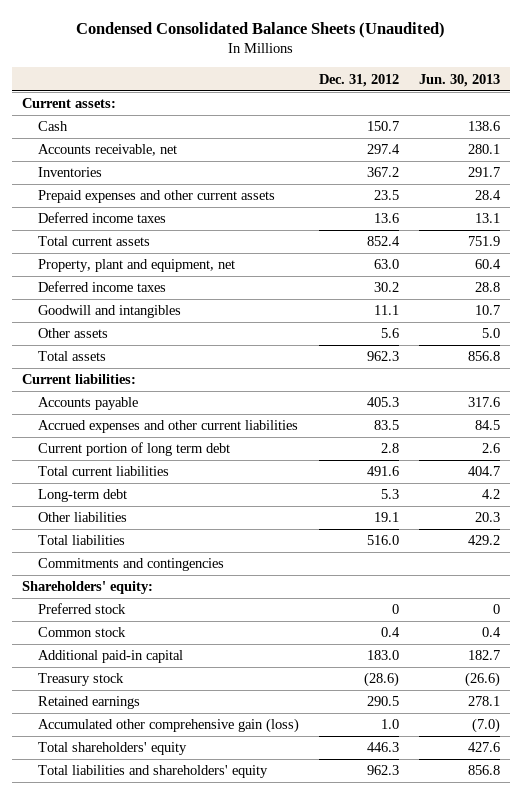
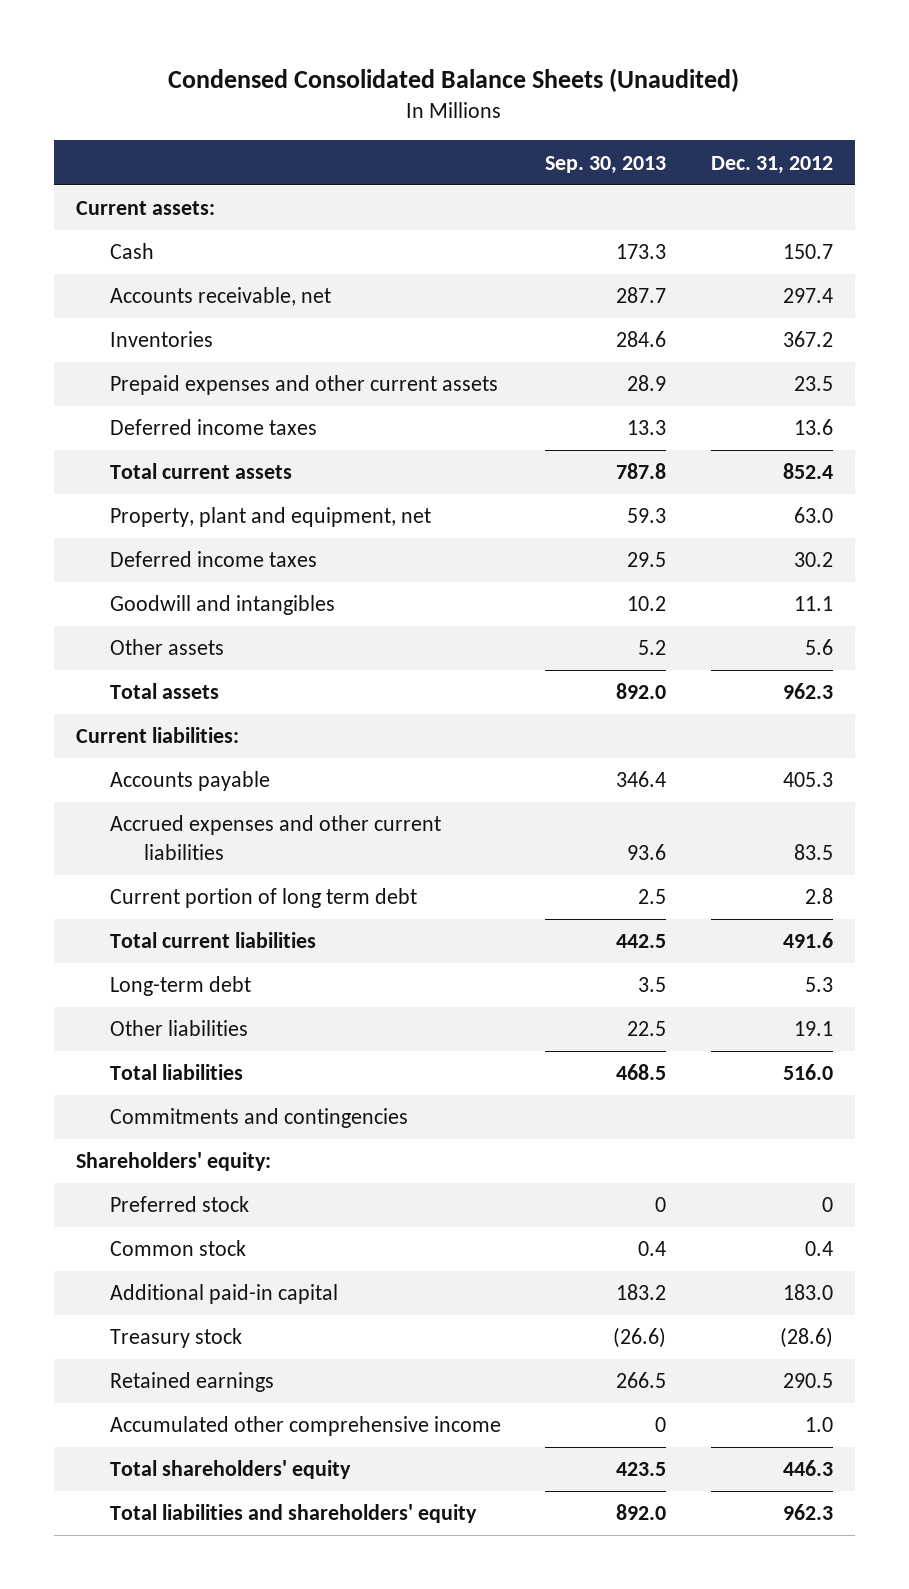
[419,73,501,87] Jun. 30, 2013 -> none
none -> [545,155,667,174] Sep. 30, 2013
[38,718,300,734] Accumulated other comprehensive gain (loss) -> [109,1416,501,1437] Accumulated other comprehensive income

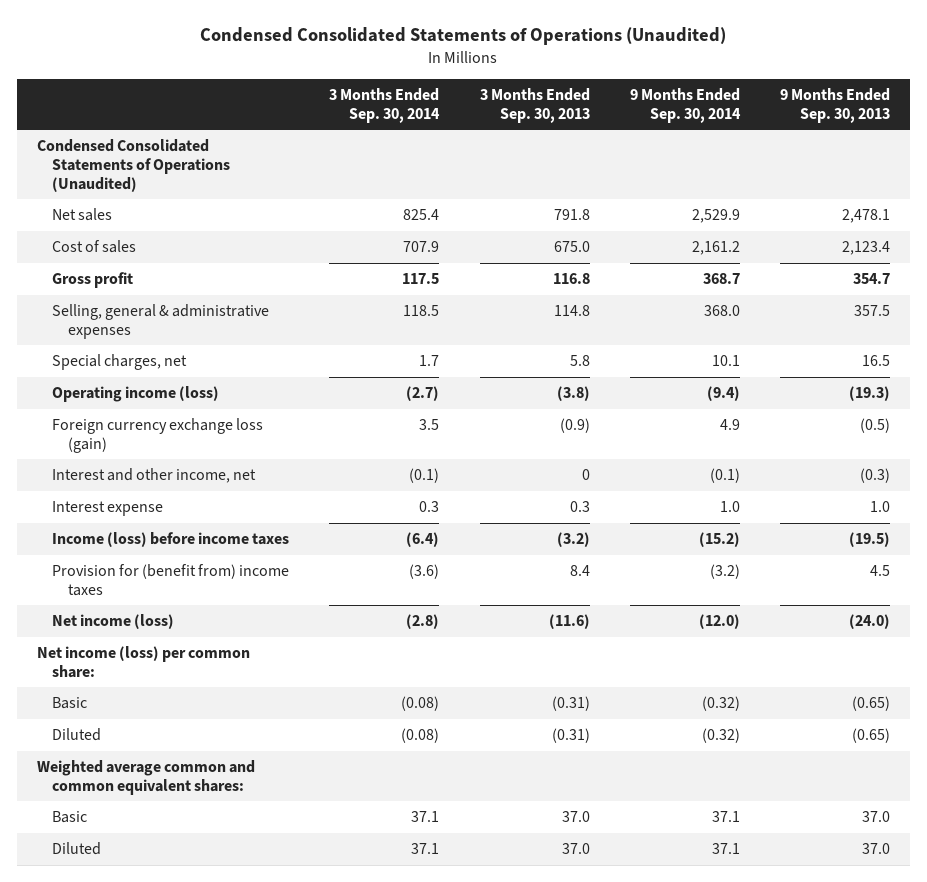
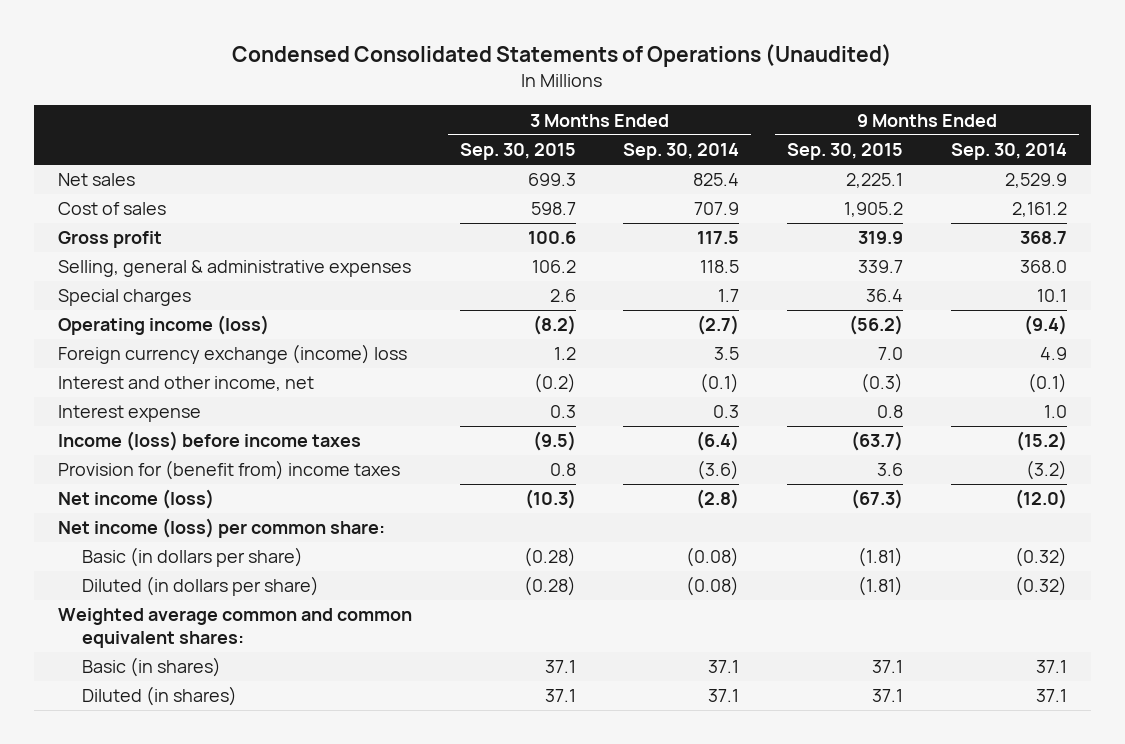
[479,88,590,123] 3 Months Ended Sep. 30, 2013 -> none
[780,88,891,123] 9 Months Ended Sep. 30, 2013 -> none
none -> [459,143,576,161] Sep. 30, 2015
none -> [787,143,904,161] Sep. 30, 2015
[36,139,231,192] Condensed Consolidated Statements of Operations (Unaudited) -> none
[52,354,188,371] Special charges, net -> [58,289,192,307] Special charges
[52,418,264,453] Foreign currency exchange loss (gain) -> [58,344,408,365] Foreign currency exchange (income) loss
[52,697,88,710] Basic -> [82,547,304,568] Basic (in dollars per share)
[52,728,102,742] Diluted -> [82,576,320,597] Diluted (in dollars per share)
[52,811,88,824] Basic -> [82,657,222,678] Basic (in shares)
[52,842,102,856] Diluted -> [82,686,238,707] Diluted (in shares)

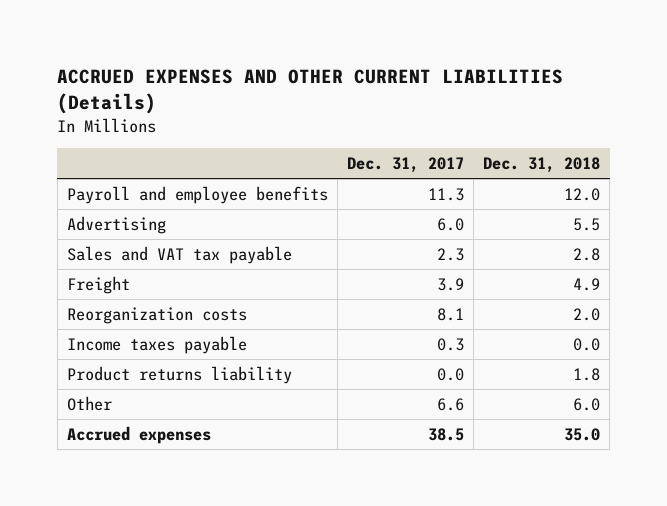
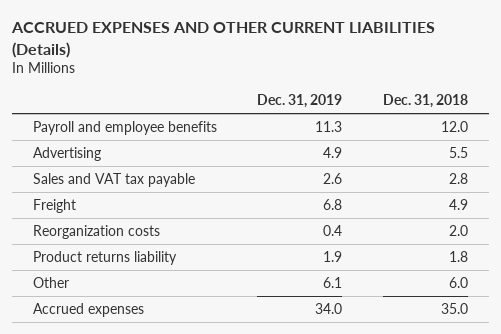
[347,157,465,174] Dec. 31, 2017 -> none
none -> [257,93,343,108] Dec. 31, 2019
[66,335,247,354] Income taxes payable -> none

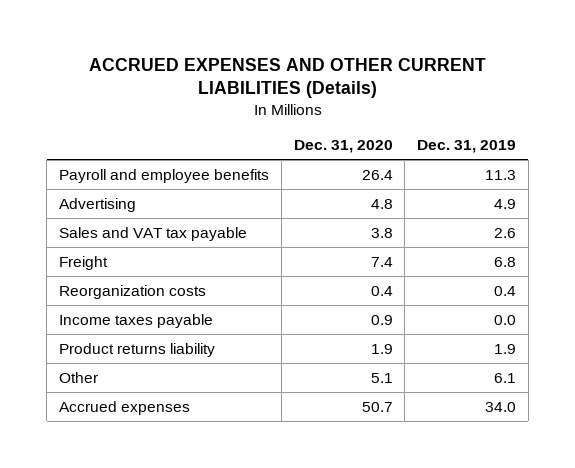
[383,93,469,108] Dec. 31, 2018 -> none
none -> [293,140,393,154] Dec. 31, 2020
none -> [59,313,214,328] Income taxes payable

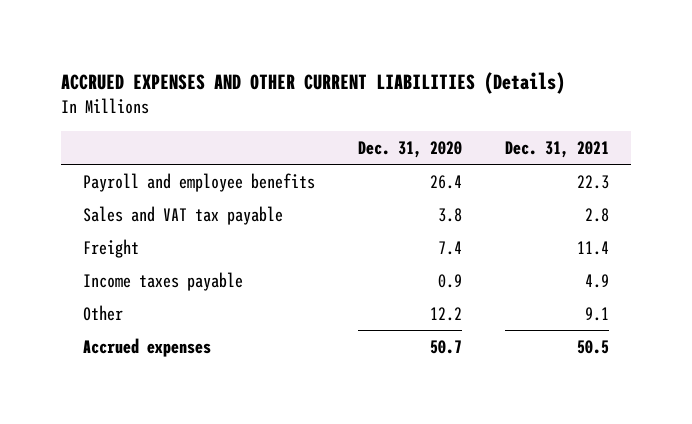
[417,140,517,154] Dec. 31, 2019 -> none
none -> [505,140,610,158] Dec. 31, 2021
[59,197,137,212] Advertising -> none
[59,284,207,299] Reorganization costs -> none
[59,342,216,357] Product returns liability -> none
[370,372,393,383] 5.1 -> [429,306,462,321] 12.2

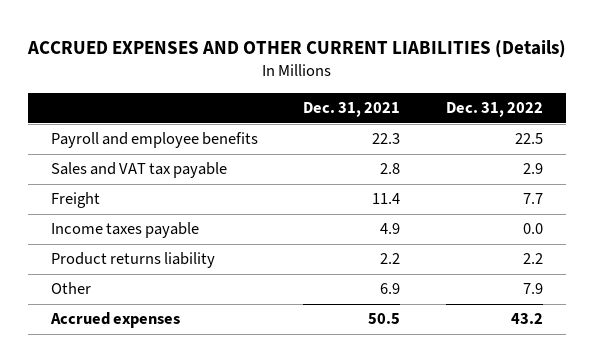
[357,140,462,158] Dec. 31, 2020 -> none
none -> [446,102,544,118] Dec. 31, 2022
none -> [50,252,215,269] Product returns liability
[585,306,610,321] 9.1 -> [380,283,401,295] 6.9

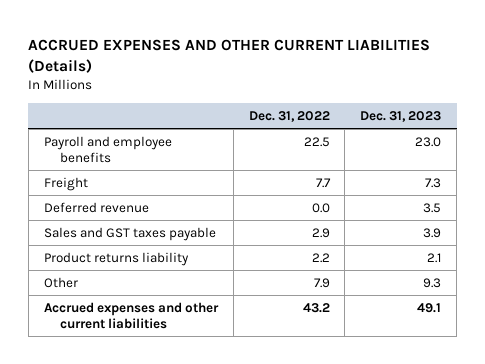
[303,102,401,118] Dec. 31, 2021 -> none
none -> [360,110,442,122] Dec. 31, 2023
[50,162,227,179] Sales and VAT tax payable -> none
none -> [43,201,149,213] Deferred revenue
[50,222,199,239] Income taxes payable -> [43,226,216,241] Sales and GST taxes payable
[523,223,544,235] 0.0 -> [311,227,330,238] 2.9
[49,312,180,329] Accrued expenses -> [43,301,219,330] Accrued expenses and other current liabilities

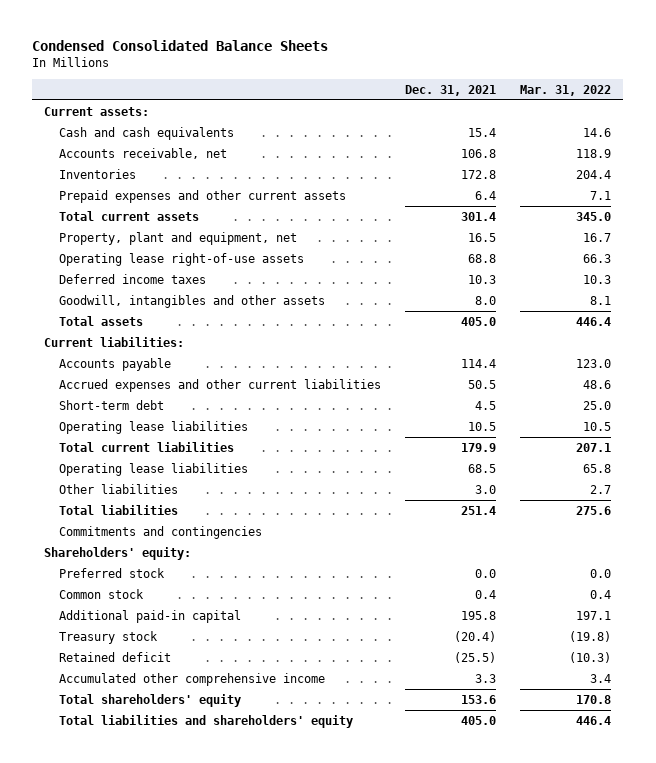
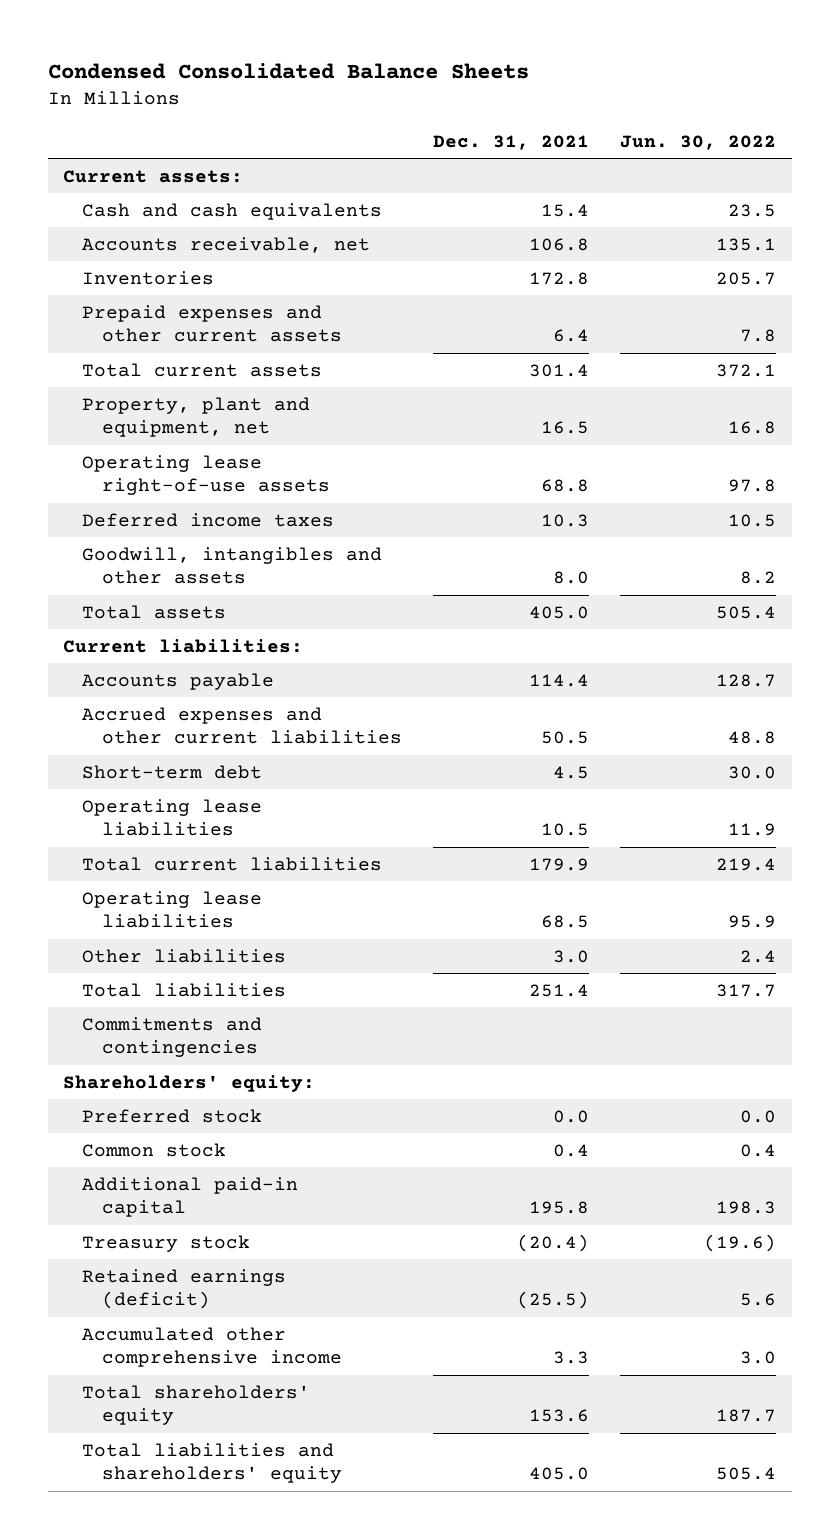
[520,85,612,97] Mar. 31, 2022 -> none
none -> [620,134,777,150] Jun. 30, 2022
[59,651,172,662] Retained deficit -> [82,1268,287,1310] Retained earnings (deficit)

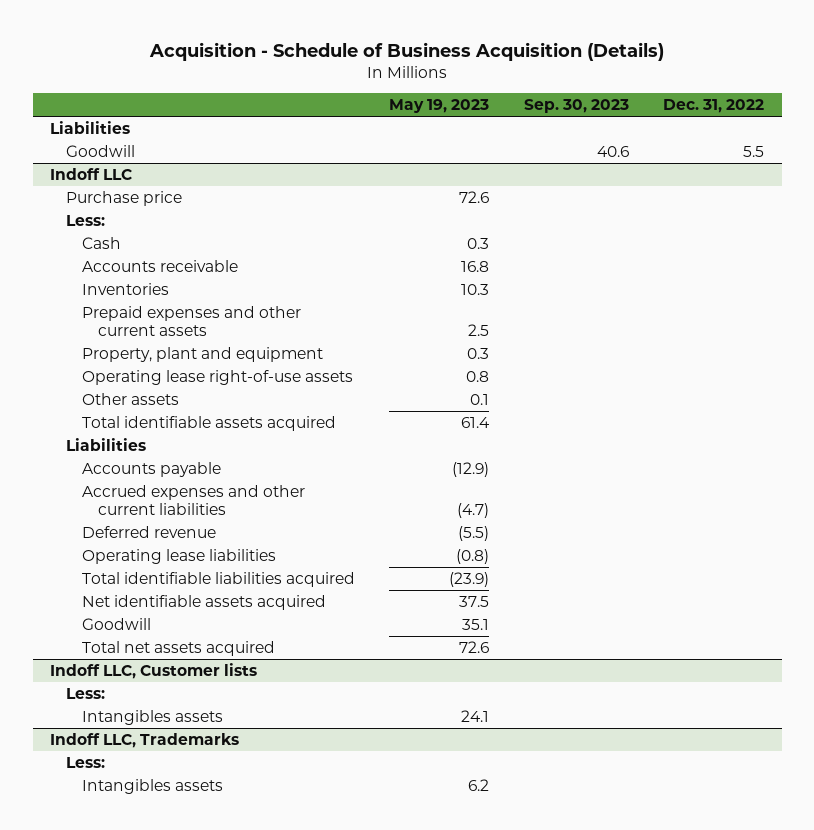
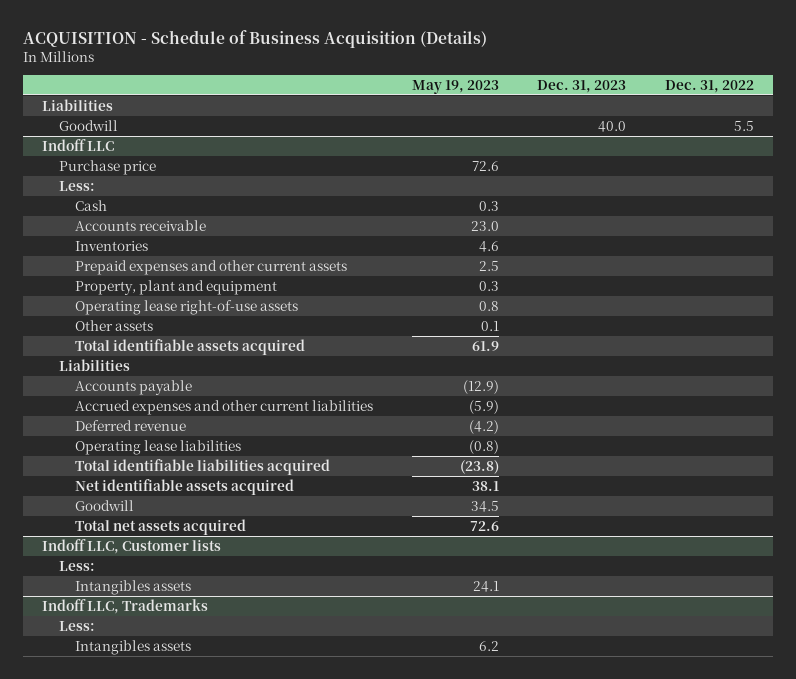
[149,41,665,61] Acquisition - Schedule of Business Acquisition (Details) -> [22,29,487,48] ACQUISITION - Schedule of Business Acquisition (Details)
[523,99,629,114] Sep. 30, 2023 -> none
none -> [537,79,627,93] Dec. 31, 2023
[461,260,490,272] 16.8 -> [470,220,499,231] 23.0
[461,283,490,295] 10.3 -> [478,240,499,252] 4.6
[461,416,491,428] 61.4 -> [471,340,499,351] 61.9
[457,503,490,519] (4.7) -> [468,399,499,414] (5.9)
[458,525,490,541] (5.5) -> [468,419,499,434] (4.2)
[449,571,490,587] (23.9) -> [459,459,499,474] (23.8)
[459,595,490,607] 37.5 -> [471,480,499,491] 38.1
[462,618,490,630] 35.1 -> [470,500,499,512] 34.5

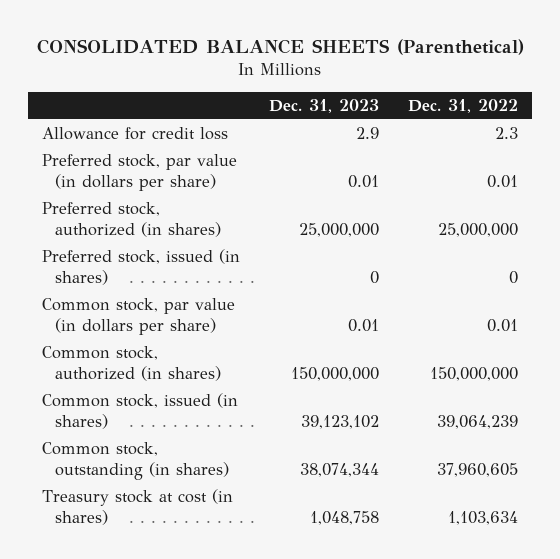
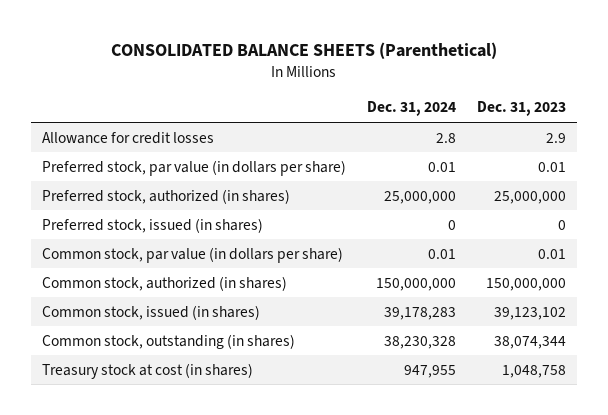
[407,99,518,114] Dec. 31, 2022 -> none
none -> [366,101,456,117] Dec. 31, 2024
[42,127,229,141] Allowance for credit loss -> [41,131,214,144] Allowance for credit losses

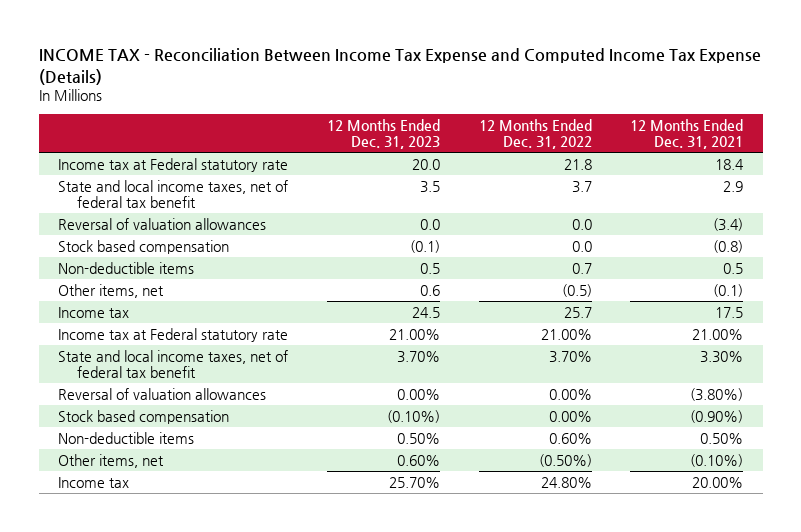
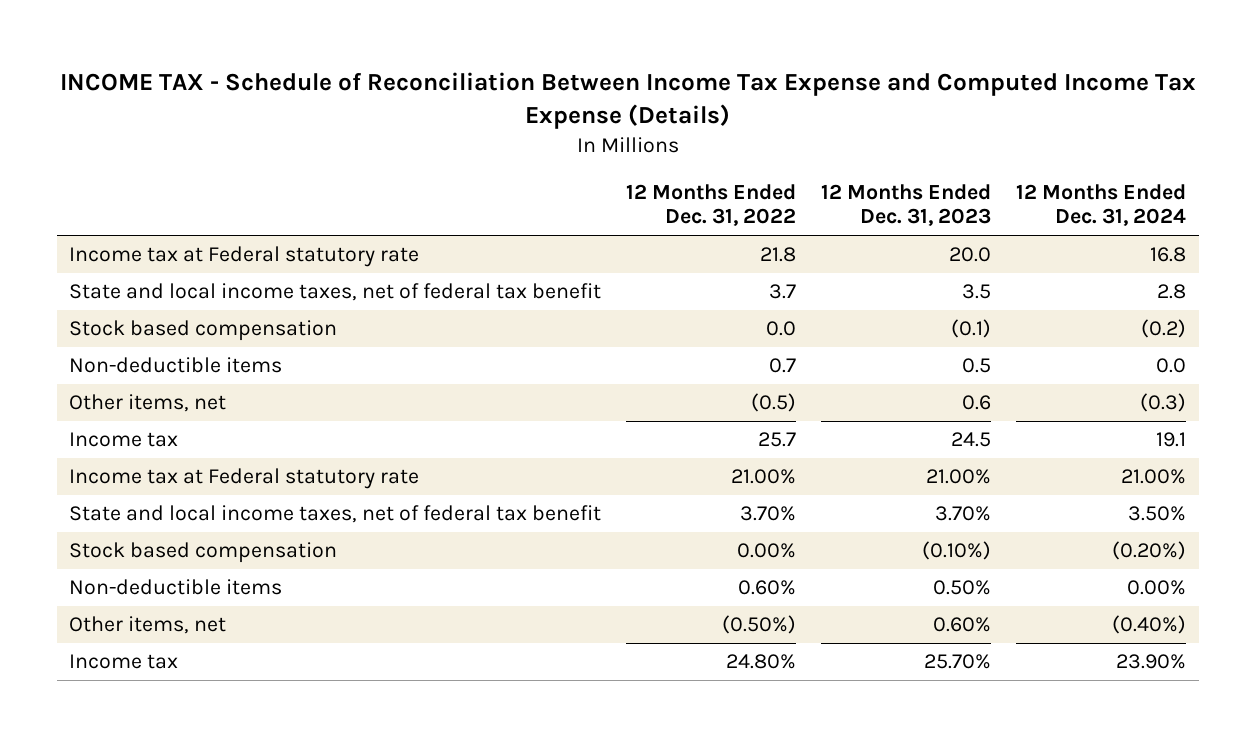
[38,48,761,85] INCOME TAX - Reconciliation Between Income Tax Expense and Computed Income Tax Expense (Details) -> [59,71,1196,130] INCOME TAX - Schedule of Reconciliation Between Income Tax Expense and Computed Income Tax Expense (Details)
[630,118,744,150] 12 Months Ended Dec. 31, 2021 -> none
none -> [1016,183,1187,227] 12 Months Ended Dec. 31, 2024
[57,217,266,230] Reversal of valuation allowances -> none
[57,387,266,400] Reversal of valuation allowances -> none

